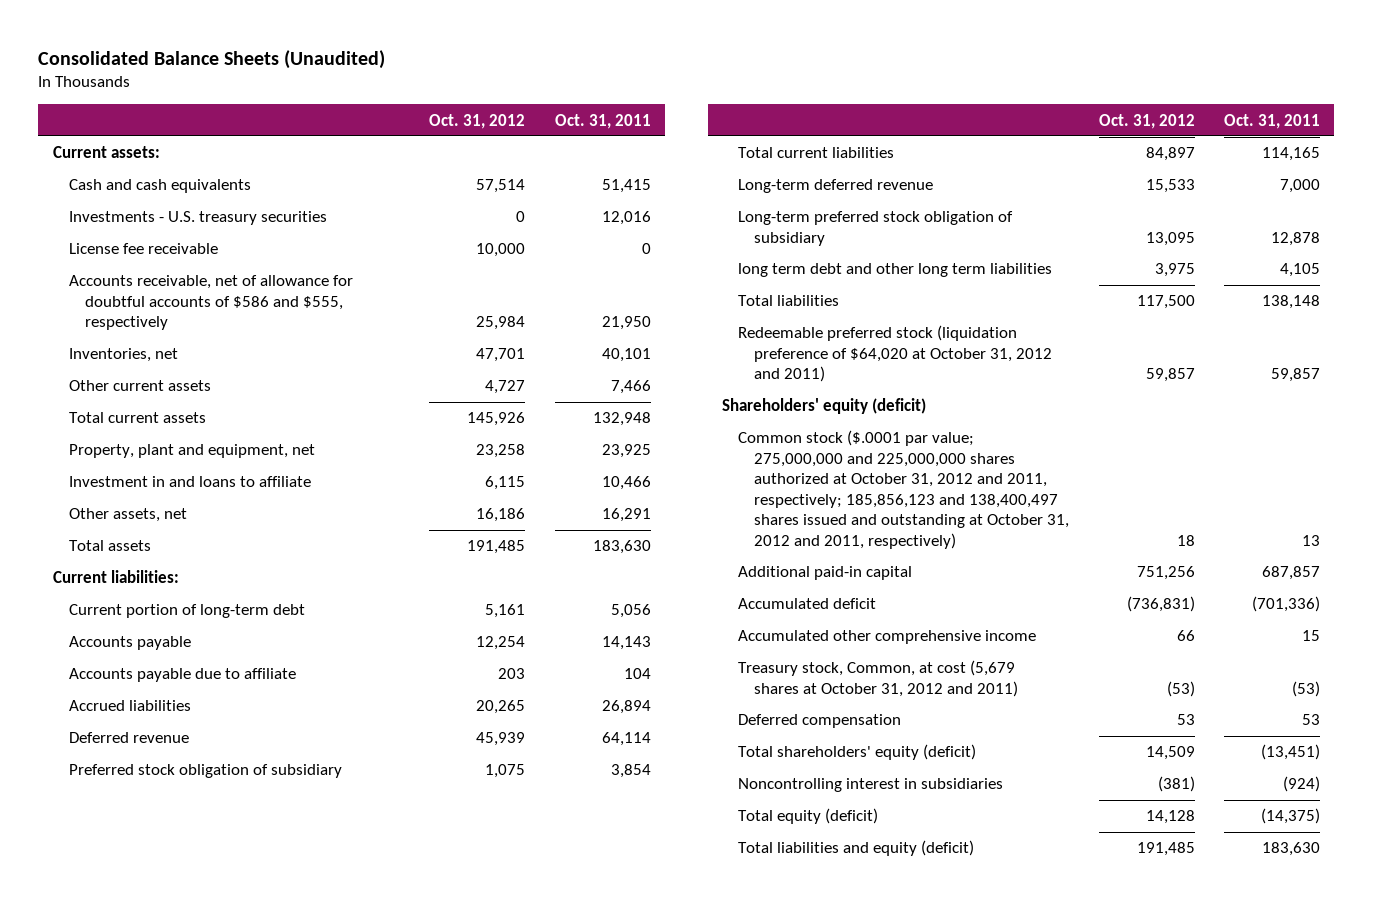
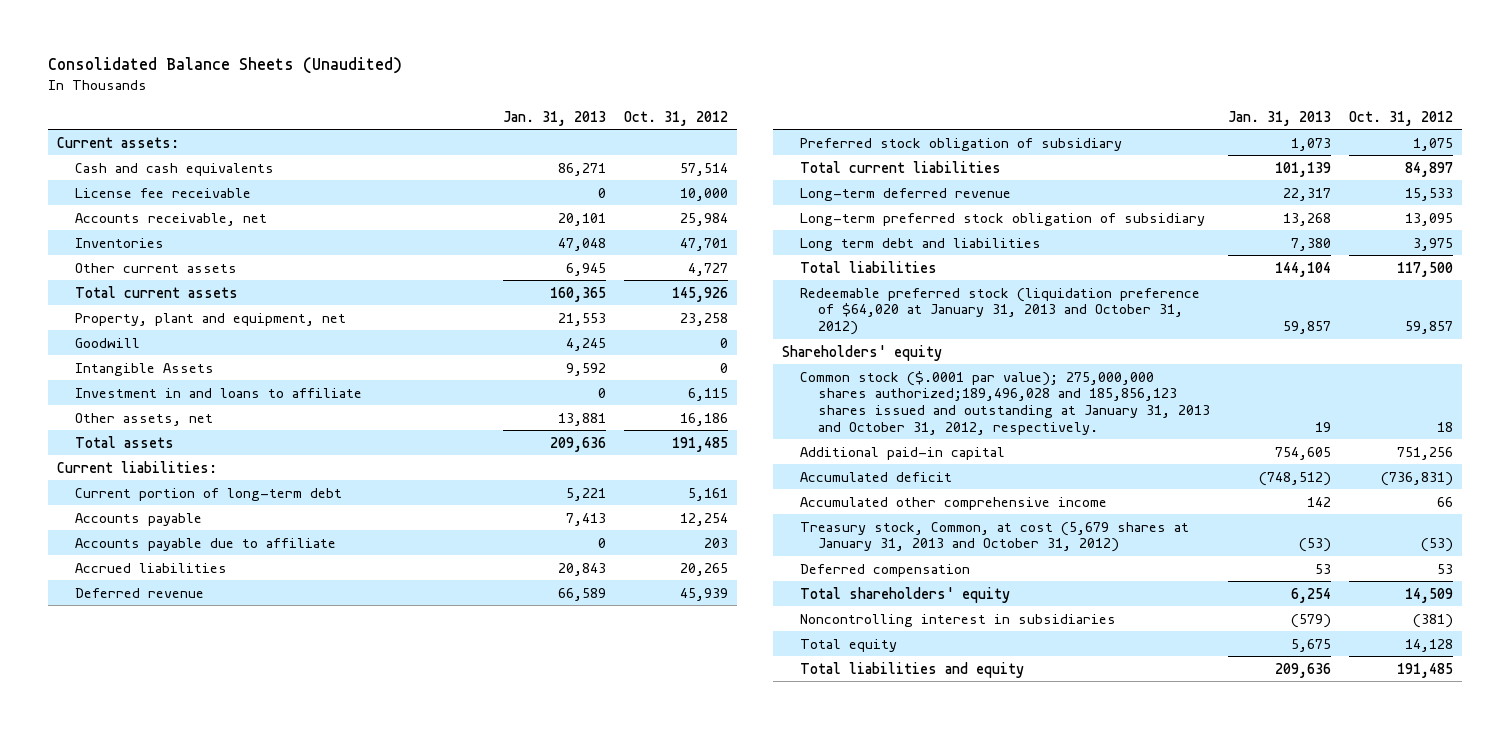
[554,113,651,129] Oct. 31, 2011 -> none
none -> [502,110,606,126] Jan. 31, 2013
[69,211,328,226] Investments - U.S. treasury securities -> none
[69,275,354,331] Accounts receivable, net of allowance for doubtful accounts of $586 and $555, respectively -> [74,212,267,226] Accounts receivable, net
[69,348,179,363] Inventories, net -> [74,237,164,248] Inventories
none -> [74,337,140,348] Goodwill
none -> [74,362,214,376] Intangible Assets
[738,263,1053,278] long term debt and other long term liabilities -> [799,237,1041,251] Long term debt and liabilities
[738,325,1053,383] Redeemable preferred stock (liquidation preference of $64,020 at October 31, 2012 and 2011) -> [799,287,1200,336] Redeemable preferred stock (liquidation preference of $64,020 at January 31, 2013 and October 31, 2012)
[722,398,927,415] Shareholders' equity (deficit) -> [781,344,942,361] Shareholders' equity
[738,430,1070,549] Common stock ($.0001 par value; 275,000,000 and 225,000,000 shares authorized at October 31, 2012 and 2011, respectively; 185,856,123 and 138,400,497 shares issued and outstanding at October 31, 2012 and 2011, respectively) -> [799,370,1210,435] Common stock ($.0001 par value); 275,000,000 shares authorized;189,496,028 and 185,856,123 shares issued and outstanding at January 31, 2013 and October 31, 2012, respectively.
[738,660,1019,697] Treasury stock, Common, at cost (5,679 shares at October 31, 2012 and 2011) -> [799,521,1189,553] Treasury stock, Common, at cost (5,679 shares at January 31, 2013 and October 31, 2012)
[738,744,977,761] Total shareholders' equity (deficit) -> [799,586,1010,603] Total shareholders' equity
[738,808,879,825] Total equity (deficit) -> [799,638,897,652] Total equity
[738,840,975,857] Total liabilities and equity (deficit) -> [799,661,1024,678] Total liabilities and equity

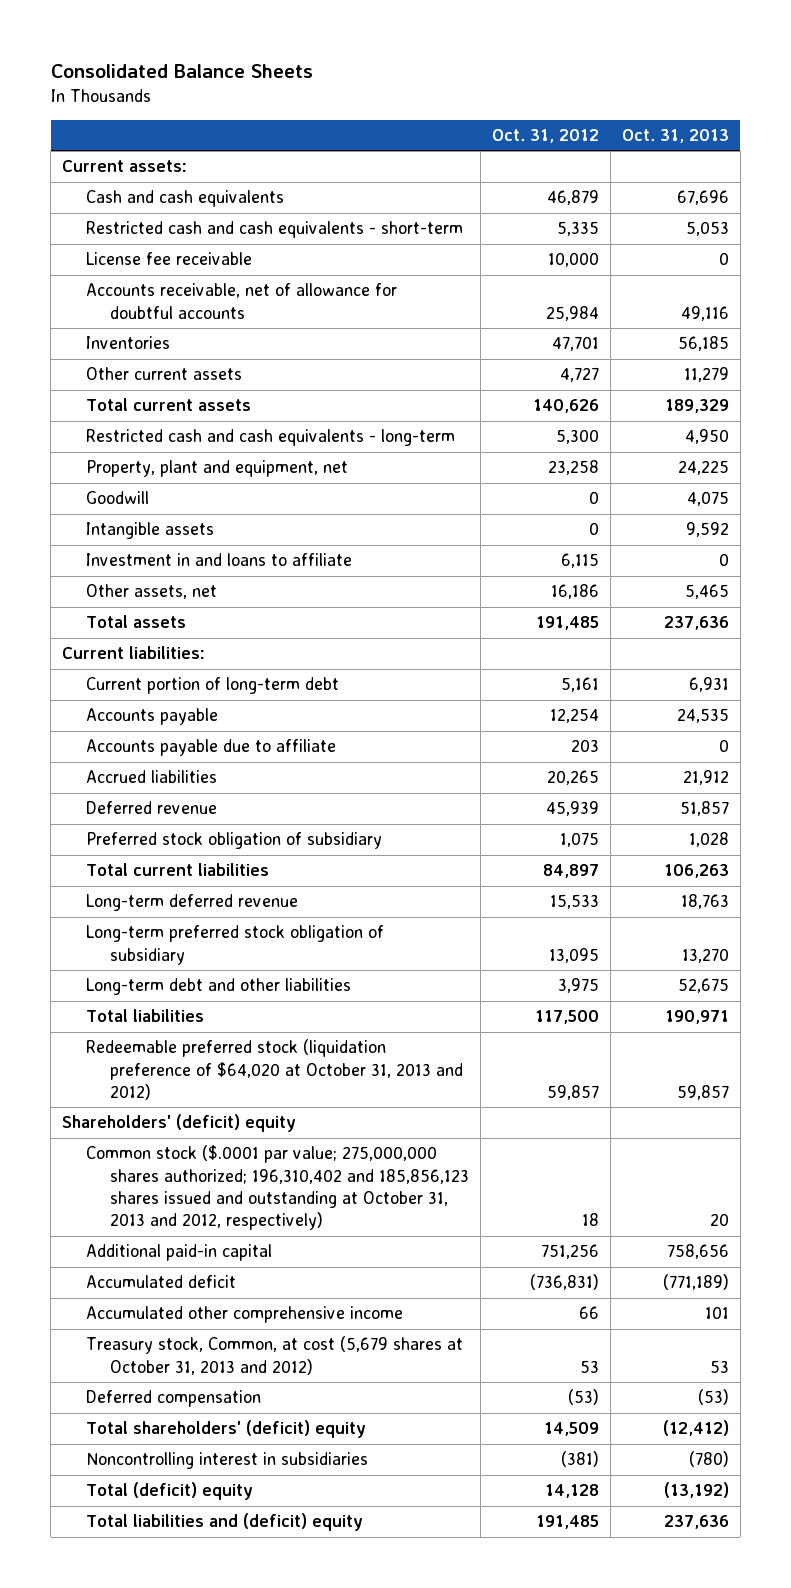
[47,57,402,75] Consolidated Balance Sheets (Unaudited) -> [50,64,313,79] Consolidated Balance Sheets
[502,110,606,126] Jan. 31, 2013 -> none
none -> [621,128,729,143] Oct. 31, 2013
[679,162,728,176] 57,514 -> [547,190,600,206] 46,879
none -> [86,221,464,239] Restricted cash and cash equivalents - short-term
[74,212,267,226] Accounts receivable, net -> [86,283,398,319] Accounts receivable, net of allowance for doubtful accounts
[671,286,728,302] 145,926 -> [533,399,600,414] 140,626
none -> [86,429,456,447] Restricted cash and cash equivalents - long-term
[74,362,214,376] Intangible Assets -> [86,522,215,540] Intangible assets
[799,237,1041,251] Long term debt and liabilities -> [86,978,352,996] Long-term debt and other liabilities
[799,287,1200,336] Redeemable preferred stock (liquidation preference of $64,020 at January 31, 2013 and October 31, 2012) -> [86,1039,464,1101] Redeemable preferred stock (liquidation preference of $64,020 at October 31, 2013 and 2012)
[781,344,942,361] Shareholders' equity -> [61,1114,296,1133] Shareholders' (deficit) equity
[799,370,1210,435] Common stock ($.0001 par value); 275,000,000 shares authorized;189,496,028 and 185,856,123 shares issued and outstanding at January 31, 2013 and October 31, 2012, respectively. -> [86,1145,470,1231] Common stock ($.0001 par value; 275,000,000 shares authorized; 196,310,402 and 185,856,123 shares issued and outstanding at October 31, 2013 and 2012, respectively)
[799,521,1189,553] Treasury stock, Common, at cost (5,679 shares at January 31, 2013 and October 31, 2012) -> [86,1336,464,1375] Treasury stock, Common, at cost (5,679 shares at October 31, 2013 and 2012)
[1420,538,1453,553] (53) -> [580,1359,600,1373] 53
[1436,563,1453,574] 53 -> [568,1389,600,1406] (53)
[799,586,1010,603] Total shareholders' equity -> [86,1420,367,1439] Total shareholders' (deficit) equity
[799,638,897,652] Total equity -> [86,1482,254,1501] Total (deficit) equity
[799,661,1024,678] Total liabilities and equity -> [86,1513,364,1532] Total liabilities and (deficit) equity

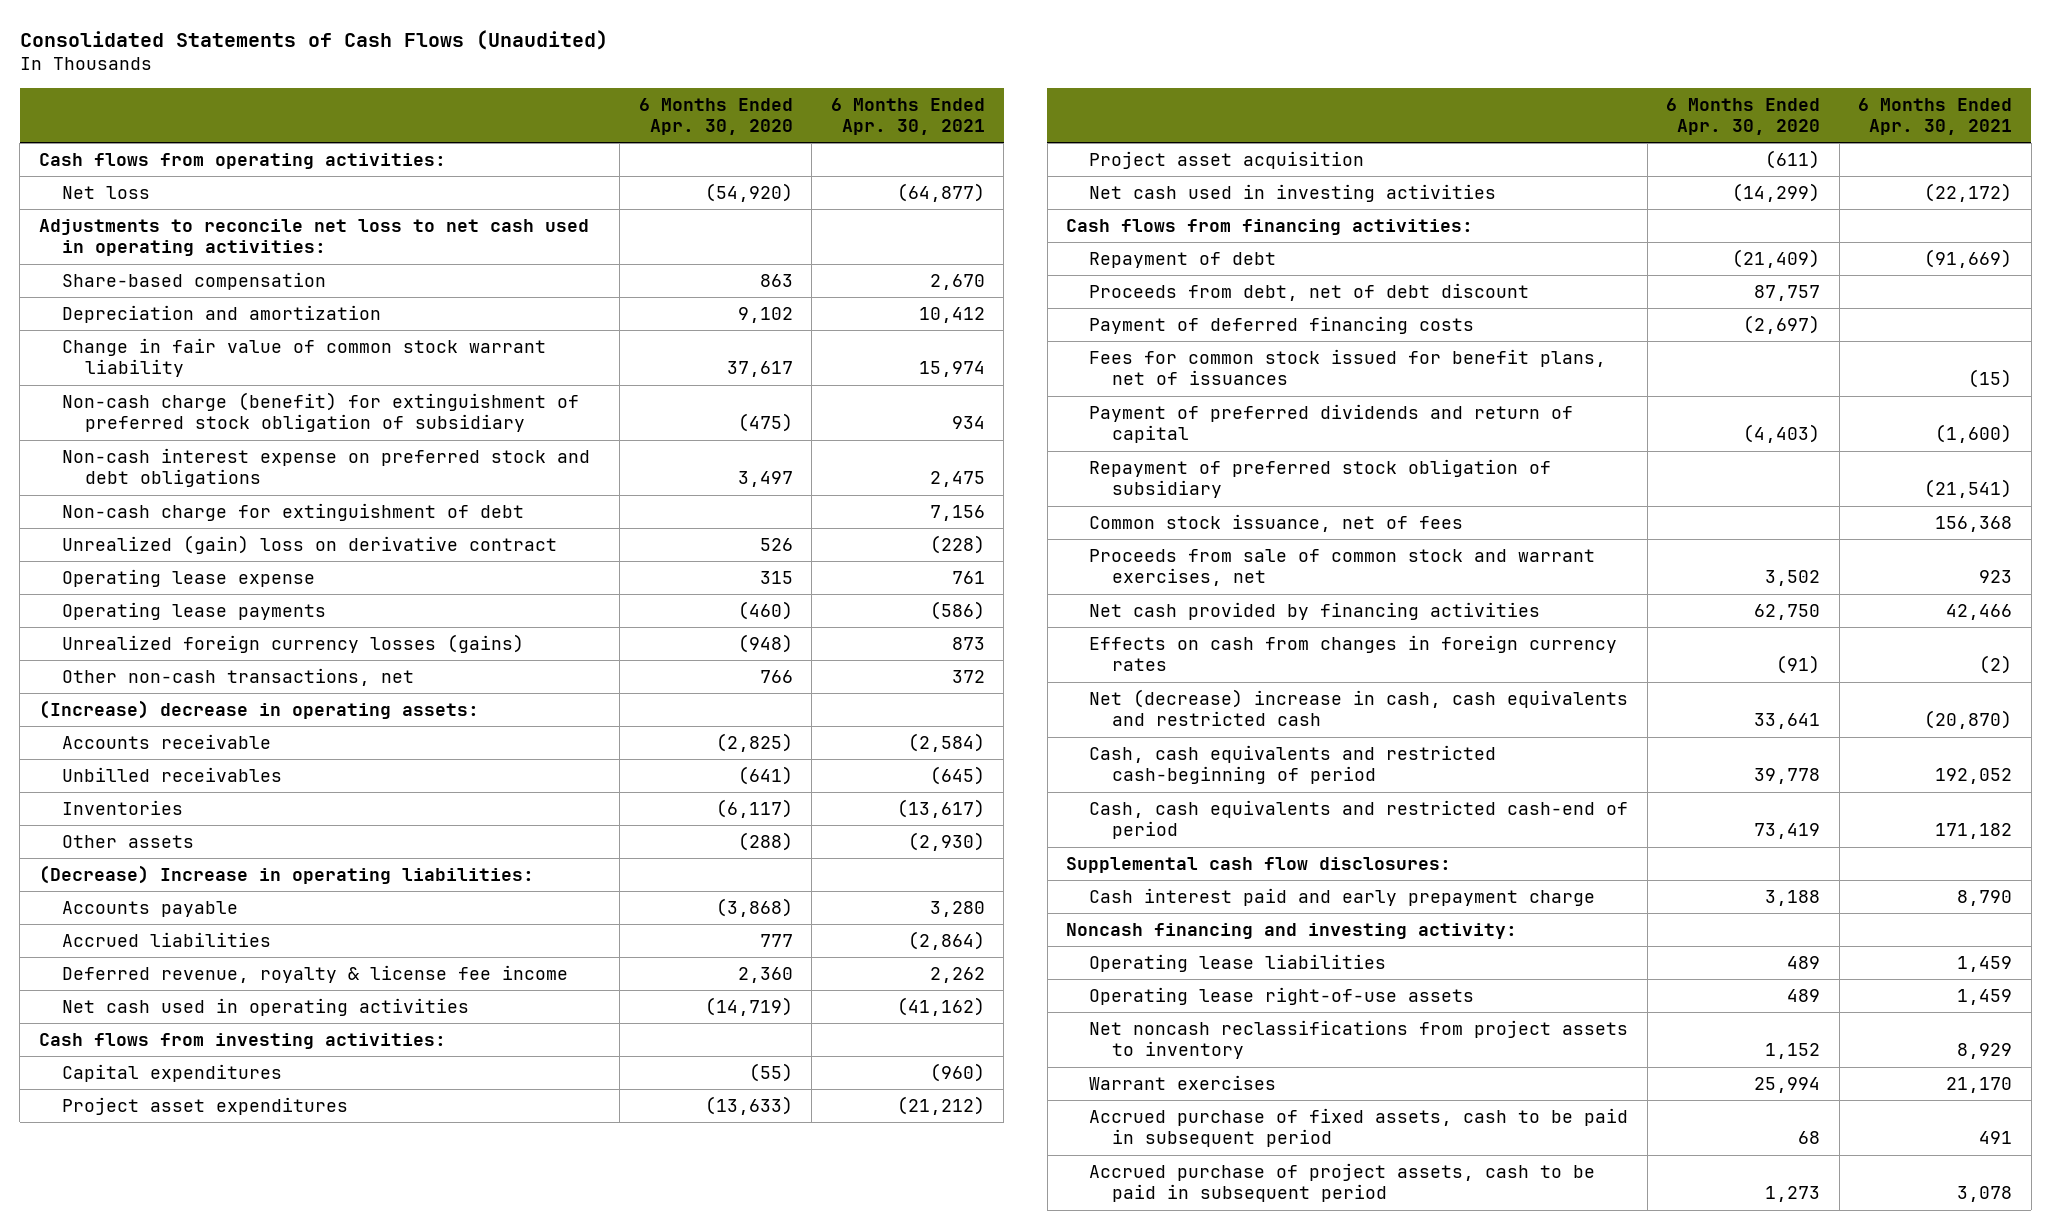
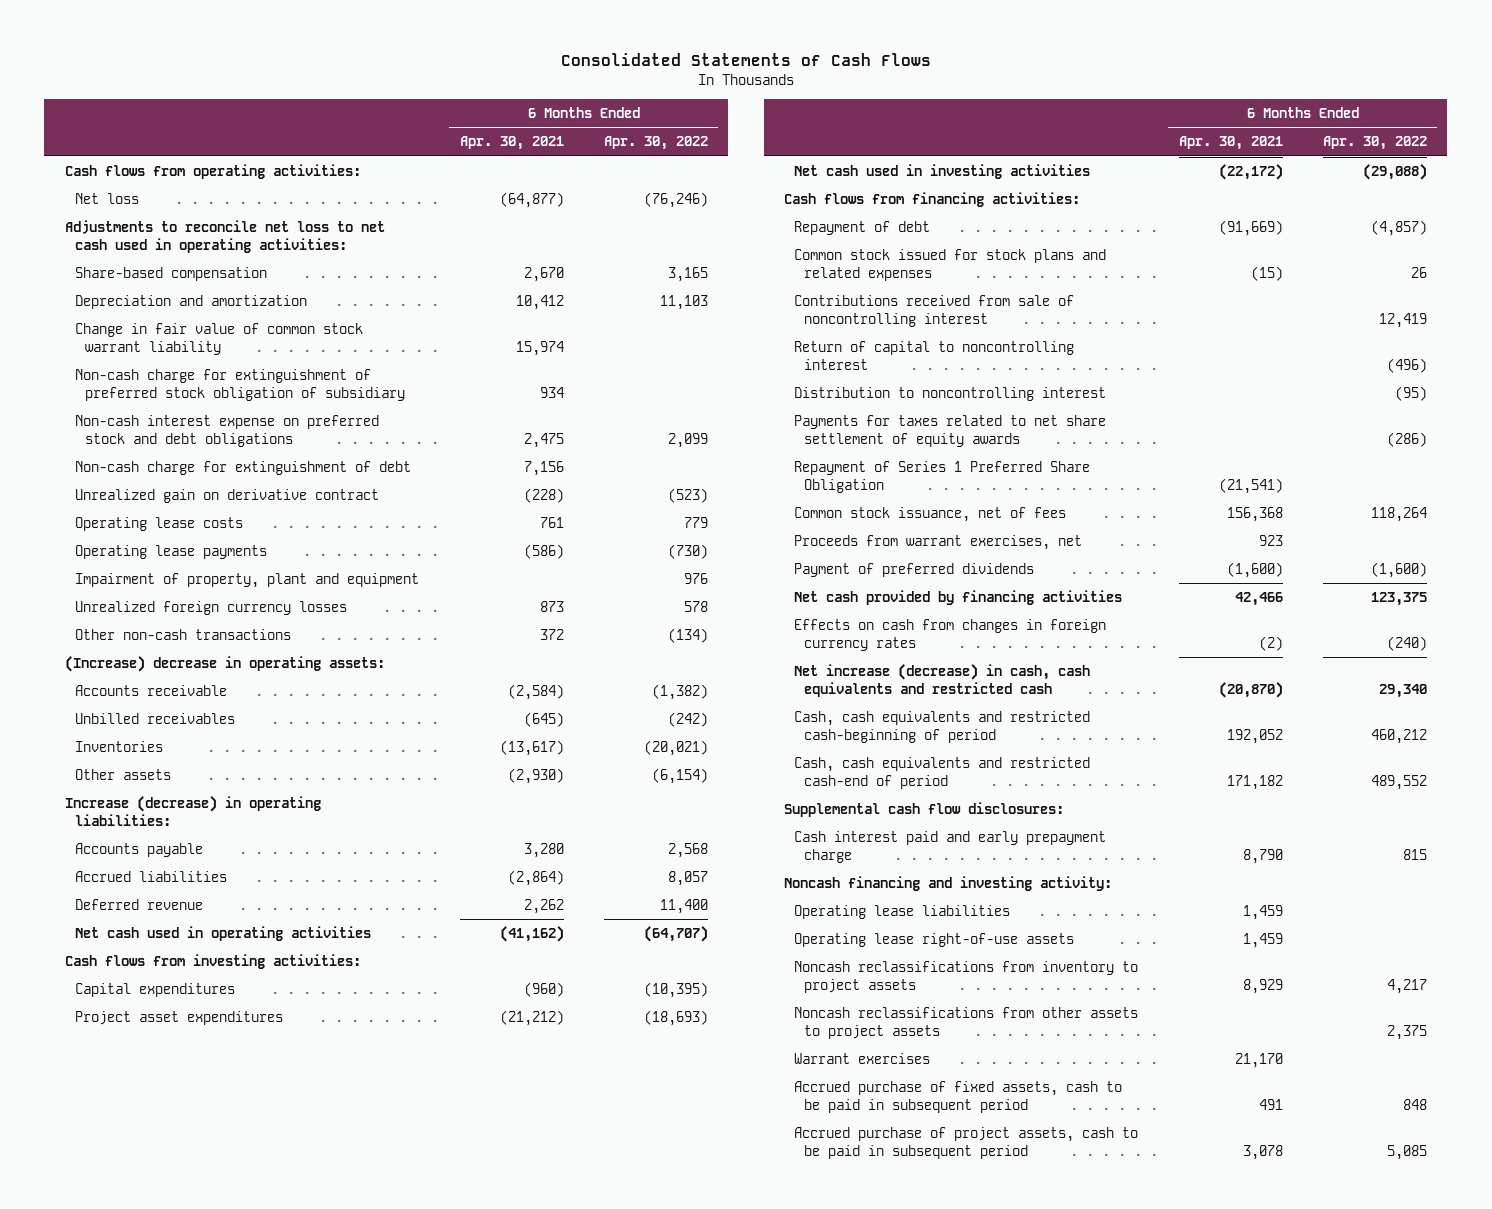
[19,29,608,50] Consolidated Statements of Cash Flows (Unaudited) -> [560,53,931,67] Consolidated Statements of Cash Flows
[638,97,793,135] 6 Months Ended Apr. 30, 2020 -> none
none -> [604,136,709,151] Apr. 30, 2022
[61,392,579,433] Non-cash charge (benefit) for extinguishment of preferred stock obligation of subsidiary -> [74,369,406,402] Non-cash charge for extinguishment of preferred stock obligation of subsidiary
[61,535,557,555] Unrealized (gain) loss on derivative contract -> [74,489,379,504] Unrealized gain on derivative contract
[61,569,315,588] Operating lease expense -> [74,517,243,532] Operating lease costs
none -> [74,573,419,589] Impairment of property, plant and equipment
[61,634,524,654] Unrealized foreign currency losses (gains) -> [74,601,347,616] Unrealized foreign currency losses
[61,668,414,687] Other non-cash transactions, net -> [74,629,291,641] Other non-cash transactions
[38,865,534,885] (Decrease) Increase in operating liabilities: -> [64,796,321,827] Increase (decrease) in operating liabilities:
[61,965,568,984] Deferred revenue, royalty & license fee income -> [74,899,203,911] Deferred revenue
[1089,151,1365,170] Project asset acquisition -> none
[1089,283,1530,302] Proceeds from debt, net of debt discount -> none
[1089,316,1475,335] Payment of deferred financing costs -> none
[1089,349,1607,386] Fees for common stock issued for benefit plans, net of issuances -> none
[1089,404,1574,444] Payment of preferred dividends and return of capital -> none
none -> [793,249,1106,282] Common stock issued for stock plans and related expenses
none -> [793,295,1074,328] Contributions received from sale of noncontrolling interest
none -> [793,341,1074,371] Return of capital to noncontrolling interest
none -> [793,387,1106,402] Distribution to noncontrolling interest
none -> [793,415,1106,448] Payments for taxes related to net share settlement of equity awards
[1089,459,1552,499] Repayment of preferred stock obligation of subsidiary -> [793,461,1090,494] Repayment of Series 1 Preferred Share Obligation
[1089,549,1596,587] Proceeds from sale of common stock and warrant exercises, net -> [793,535,1082,551] Proceeds from warrant exercises, net
none -> [793,563,1034,578] Payment of preferred dividends
[1089,689,1629,727] Net (decrease) increase in cash, cash equivalents and restricted cash -> [793,664,1090,698] Net increase (decrease) in cash, cash equivalents and restricted cash
[1089,1020,1629,1060] Net noncash reclassifications from project assets to inventory -> [793,961,1138,994] Noncash reclassifications from inventory to project assets
none -> [793,1007,1138,1040] Noncash reclassifications from other assets to project assets

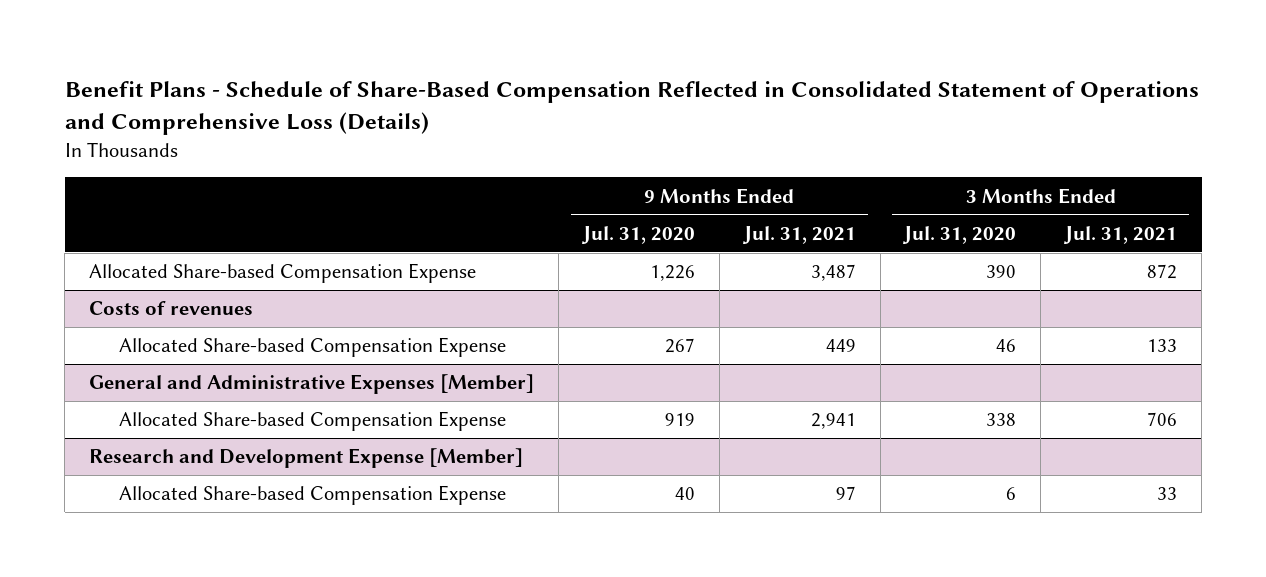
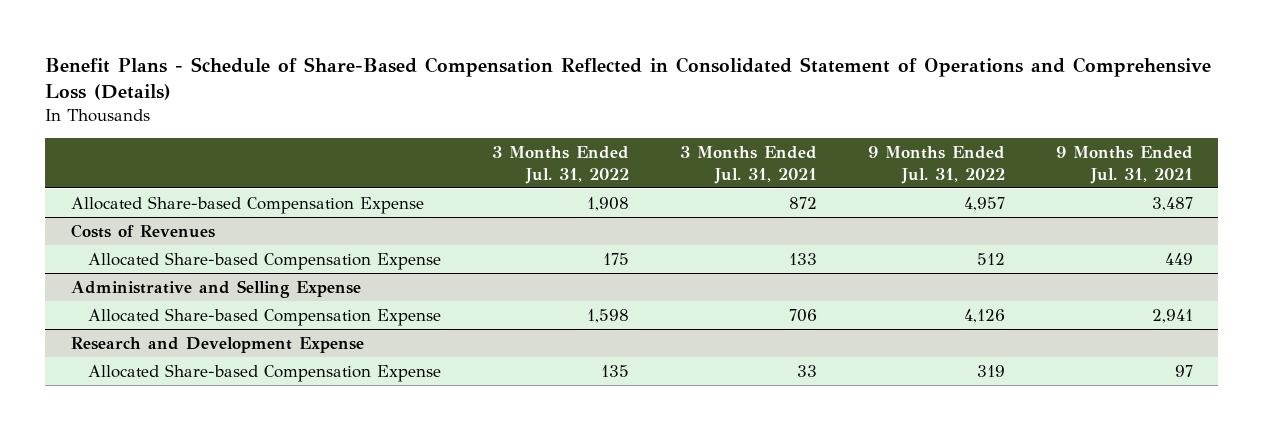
[581,225,696,244] Jul. 31, 2020 -> none
[902,225,1017,244] Jul. 31, 2020 -> none
none -> [492,146,630,184] 3 Months Ended Jul. 31, 2022
none -> [867,146,1005,184] 9 Months Ended Jul. 31, 2022
[89,301,254,316] Costs of revenues -> [70,223,215,238] Costs of Revenues
[89,374,535,395] General and Administrative Expenses [Member] -> [70,279,361,298] Administrative and Selling Expense
[89,448,524,469] Research and Development Expense [Member] -> [70,336,364,353] Research and Development Expense

